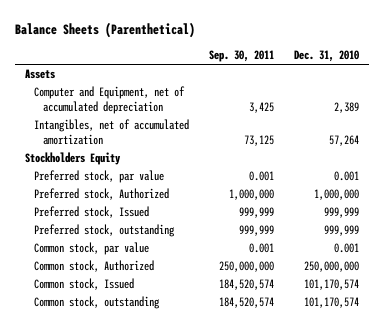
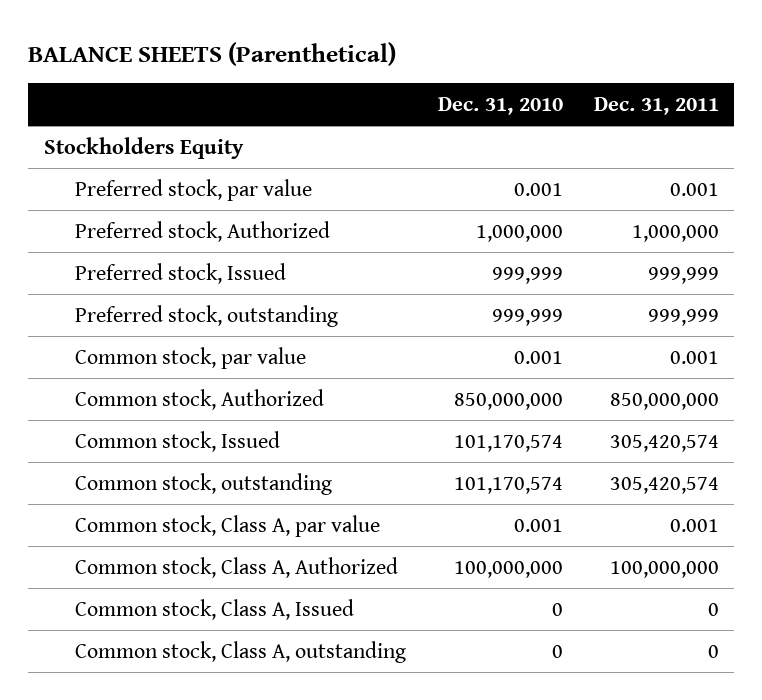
[15,21,196,38] Balance Sheets (Parenthetical) -> [28,41,397,66] BALANCE SHEETS (Parenthetical)
[209,50,275,63] Sep. 30, 2011 -> none
none -> [593,97,719,116] Dec. 31, 2011
[25,69,56,80] Assets -> none
[33,86,185,114] Computer and Equipment, net of accumulated depreciation -> none
[33,119,189,145] Intangibles, net of accumulated amortization -> none
[304,261,360,273] 250,000,000 -> [453,392,563,410] 850,000,000
none -> [75,514,381,537] Common stock, Class A, par value
none -> [75,556,399,578] Common stock, Class A, Authorized
none -> [75,598,355,620] Common stock, Class A, Issued
none -> [75,640,407,663] Common stock, Class A, outstanding

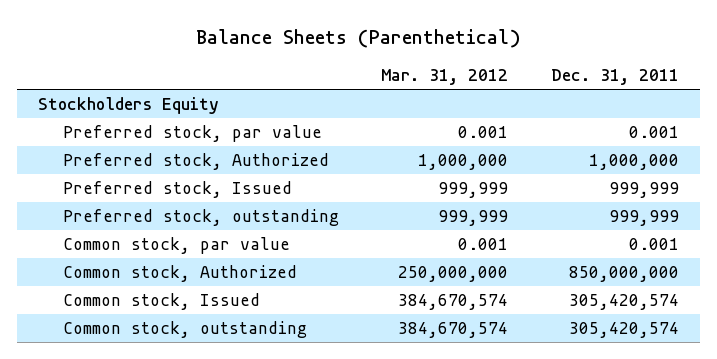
[28,41,397,66] BALANCE SHEETS (Parenthetical) -> [195,28,521,48] Balance Sheets (Parenthetical)
[437,97,563,116] Dec. 31, 2010 -> none
none -> [381,69,509,86] Mar. 31, 2012
[75,514,381,537] Common stock, Class A, par value -> none
[75,556,399,578] Common stock, Class A, Authorized -> none
[75,598,355,620] Common stock, Class A, Issued -> none
[75,640,407,663] Common stock, Class A, outstanding -> none

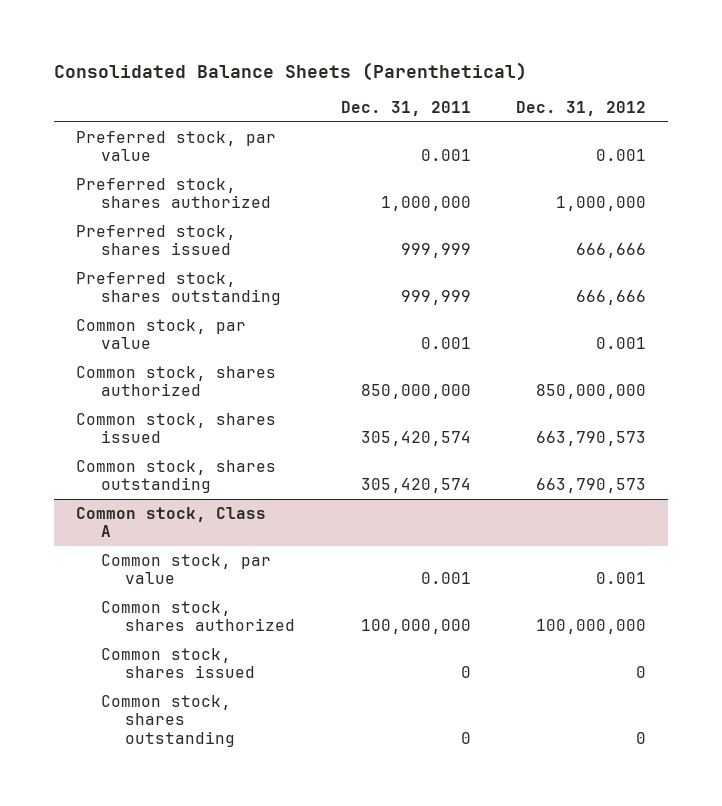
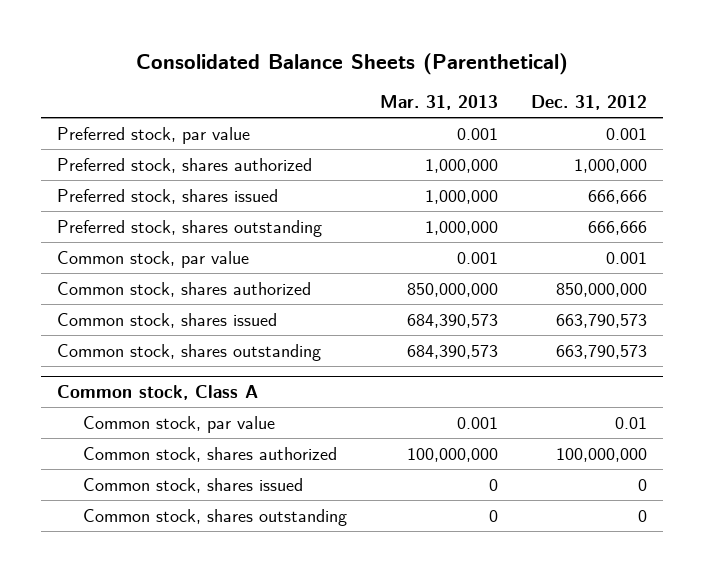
[340,101,471,117] Dec. 31, 2011 -> none
none -> [379,95,498,111] Mar. 31, 2013
[595,572,646,585] 0.001 -> [614,416,647,429] 0.01

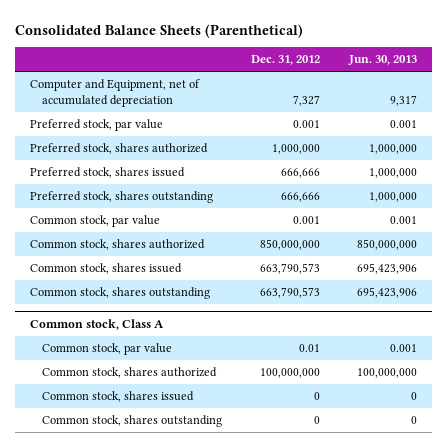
[379,95,498,111] Mar. 31, 2013 -> none
none -> [348,55,418,66] Jun. 30, 2013
none -> [29,79,200,107] Computer and Equipment, net of accumulated depreciation

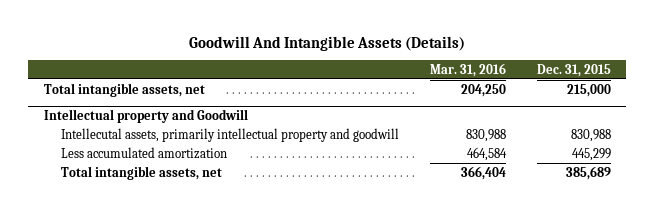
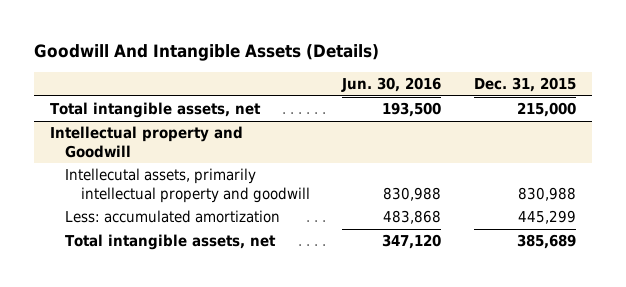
[430,62,507,77] Mar. 31, 2016 -> none
none -> [341,77,442,93] Jun. 30, 2016
[61,146,228,159] Less accumulated amortization -> [65,210,281,224] Less: accumulated amortization

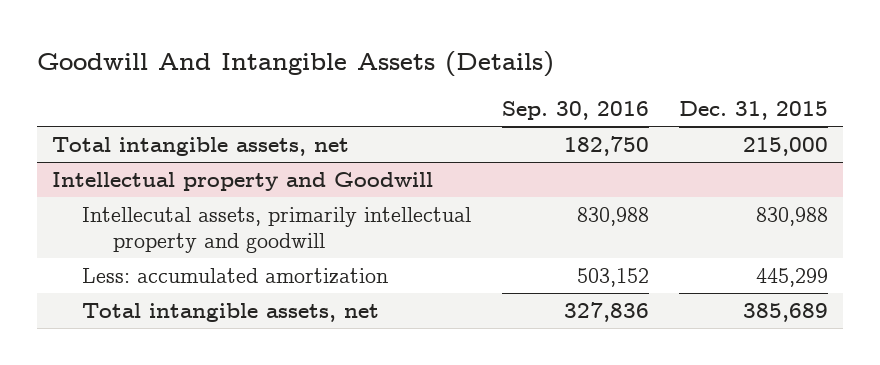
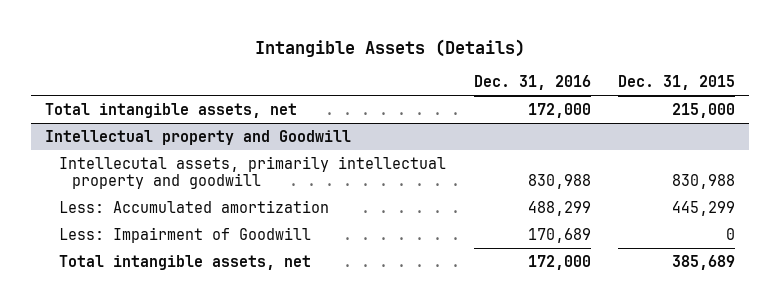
[36,51,554,78] Goodwill And Intangible Assets (Details) -> [255,38,526,57] Intangible Assets (Details)
[501,101,649,121] Sep. 30, 2016 -> none
none -> [473,75,591,91] Dec. 31, 2016
[82,267,389,284] Less: accumulated amortization -> [58,199,329,213] Less: Accumulated amortization
none -> [58,226,311,243] Less: Impairment of Goodwill

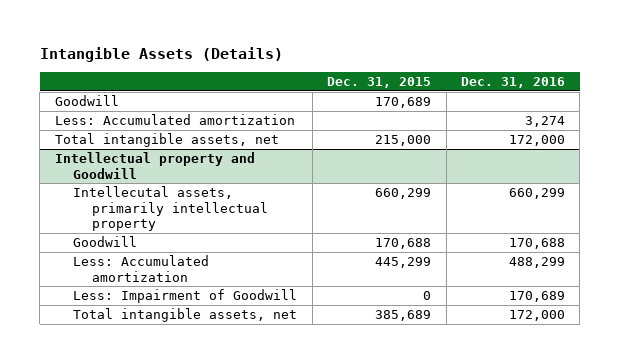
none -> [54,94,119,106] Goodwill
none -> [54,113,295,125] Less: Accumulated amortization
[58,155,446,190] Intellecutal assets, primarily intellectual property and goodwill -> [73,185,268,232] Intellecutal assets, primarily intellectual property
[527,174,591,190] 830,988 -> [509,187,566,199] 660,299
[672,174,736,190] 830,988 -> [375,187,432,199] 660,299
none -> [73,235,138,247] Goodwill

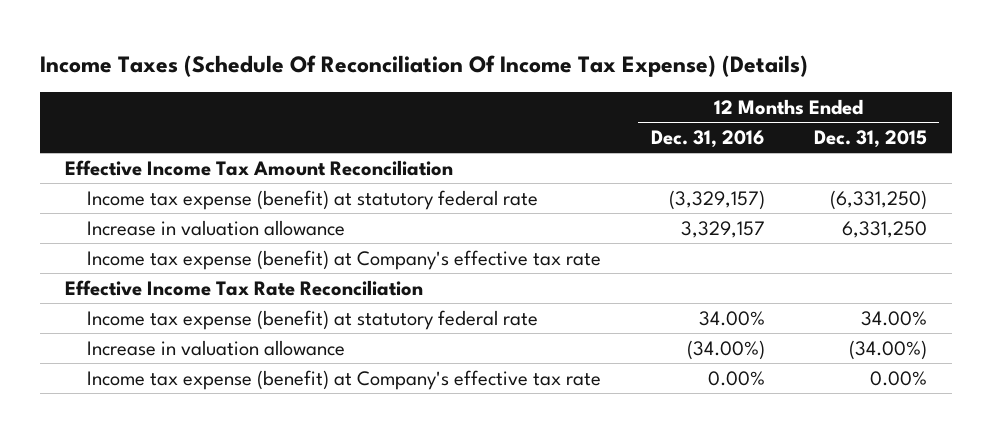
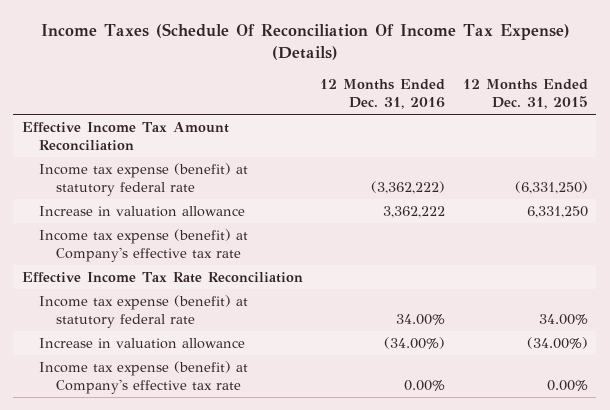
[668,189,765,210] (3,329,157) -> [371,181,446,195] (3,362,222)
[680,220,765,238] 3,329,157 -> [383,205,446,218] 3,362,222

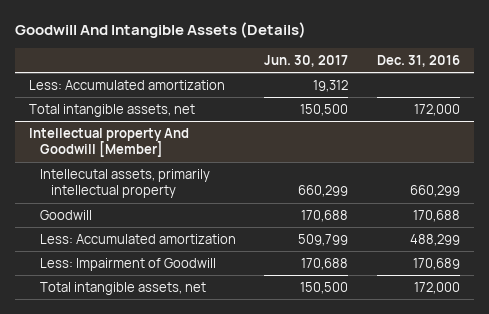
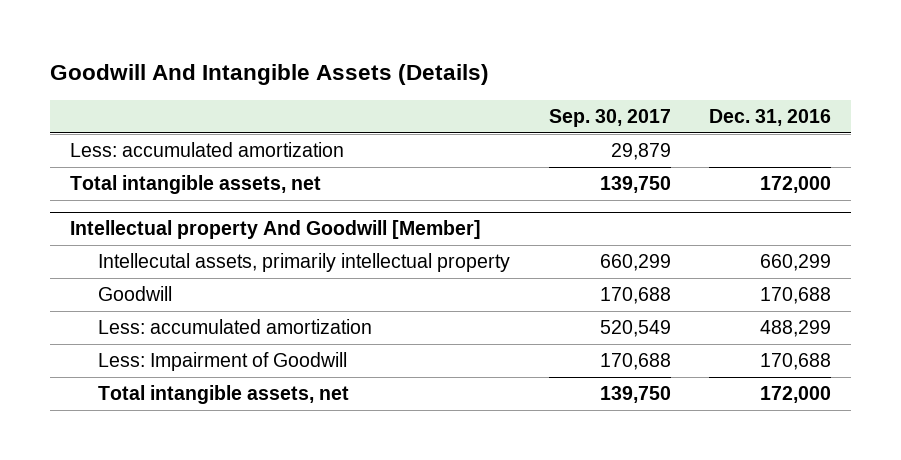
[264,54,349,67] Jun. 30, 2017 -> none
none -> [548,109,671,128] Sep. 30, 2017
[28,79,225,90] Less: Accumulated amortization -> [69,142,344,158] Less: accumulated amortization
[39,233,236,244] Less: Accumulated amortization -> [97,319,372,335] Less: accumulated amortization
[412,257,460,270] 170,689 -> [760,353,832,371] 170,688

